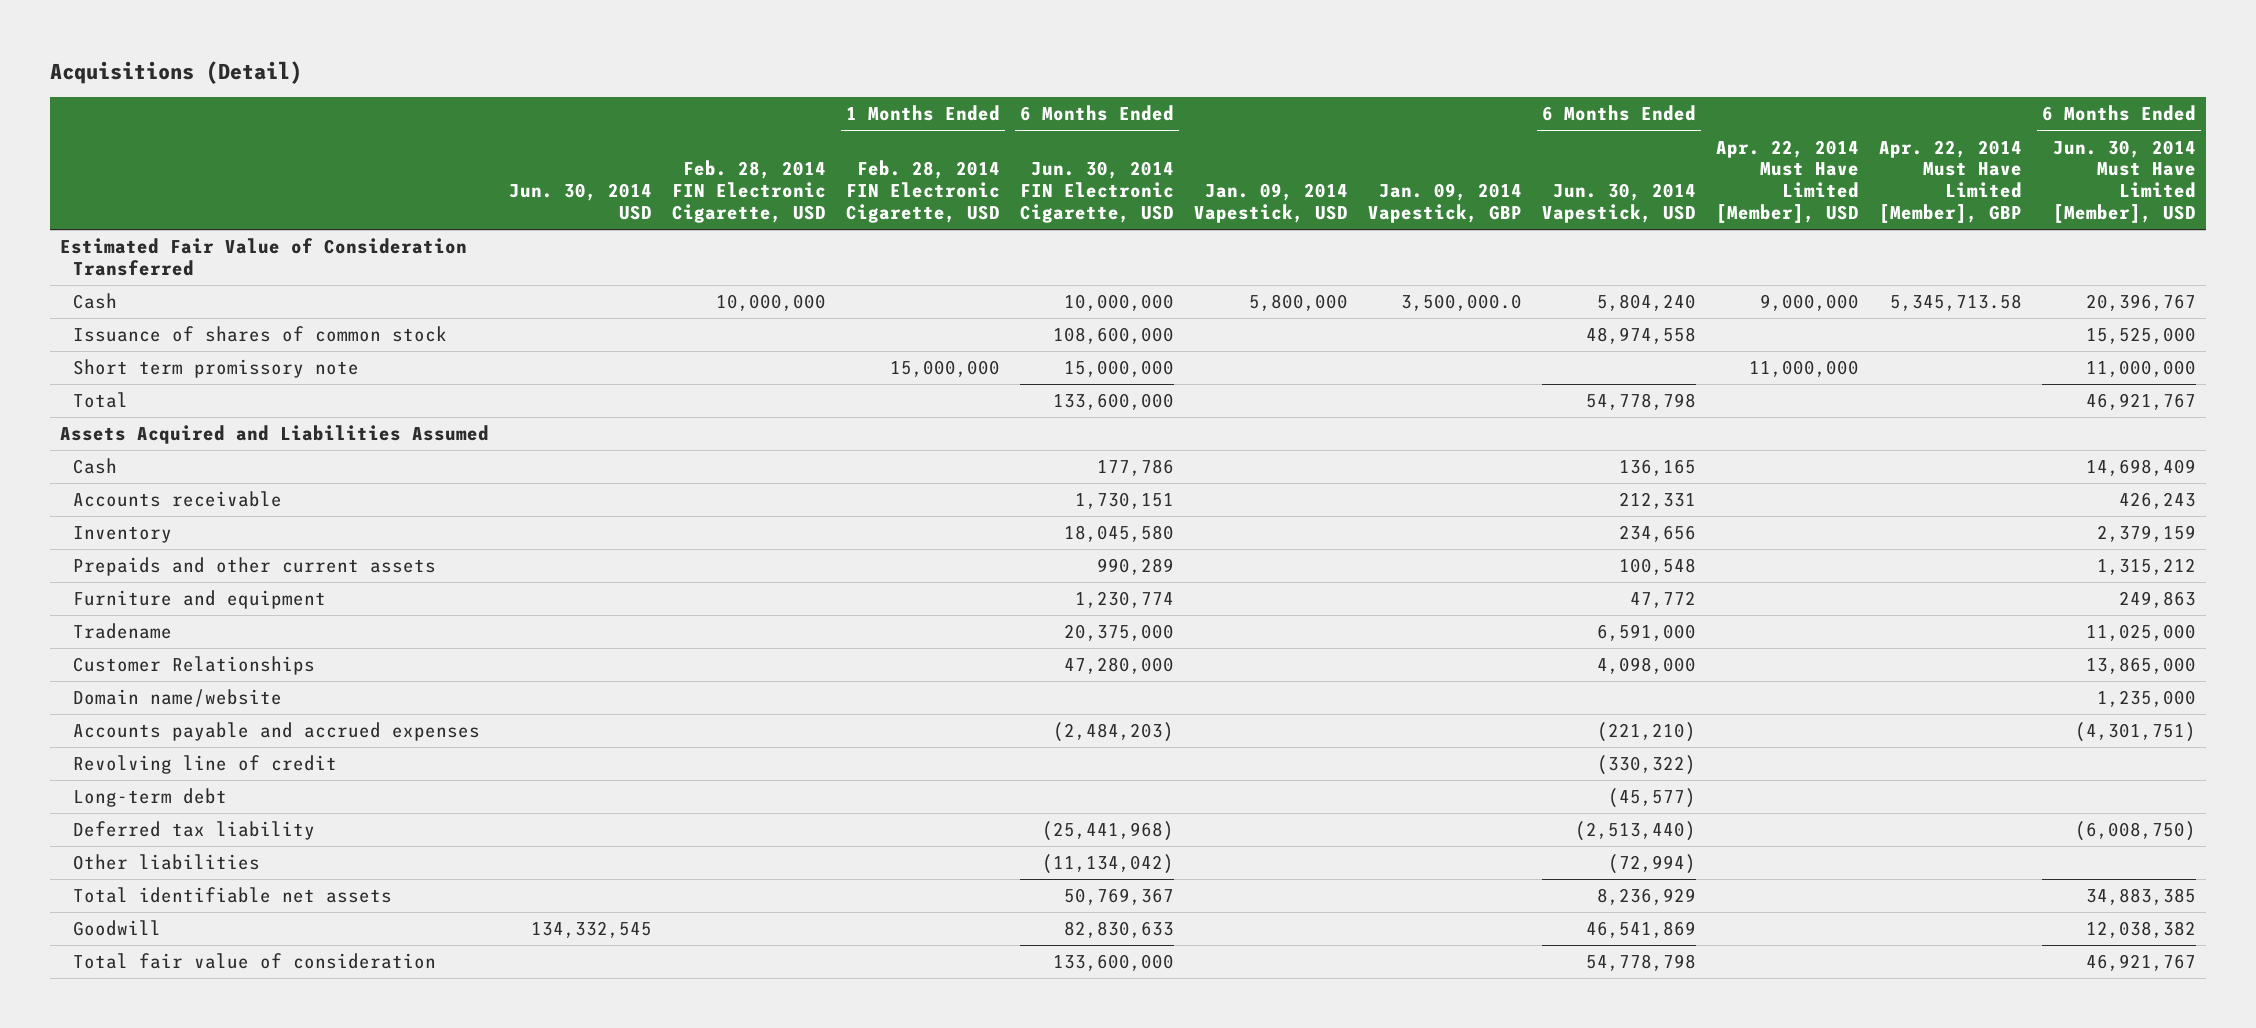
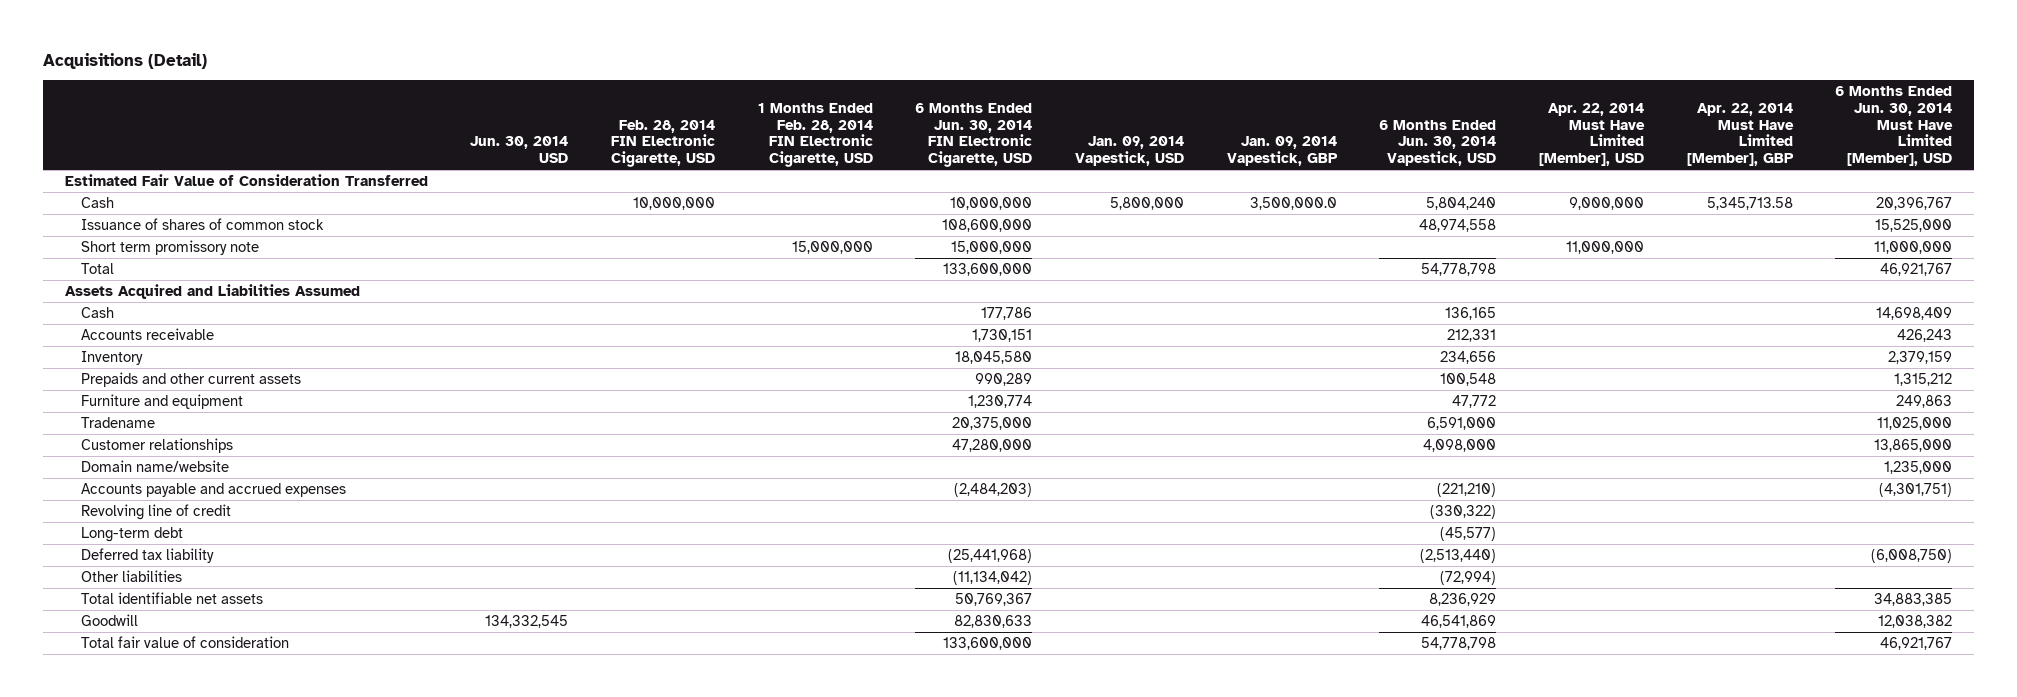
[73,656,316,676] Customer Relationships -> [80,437,233,453] Customer relationships

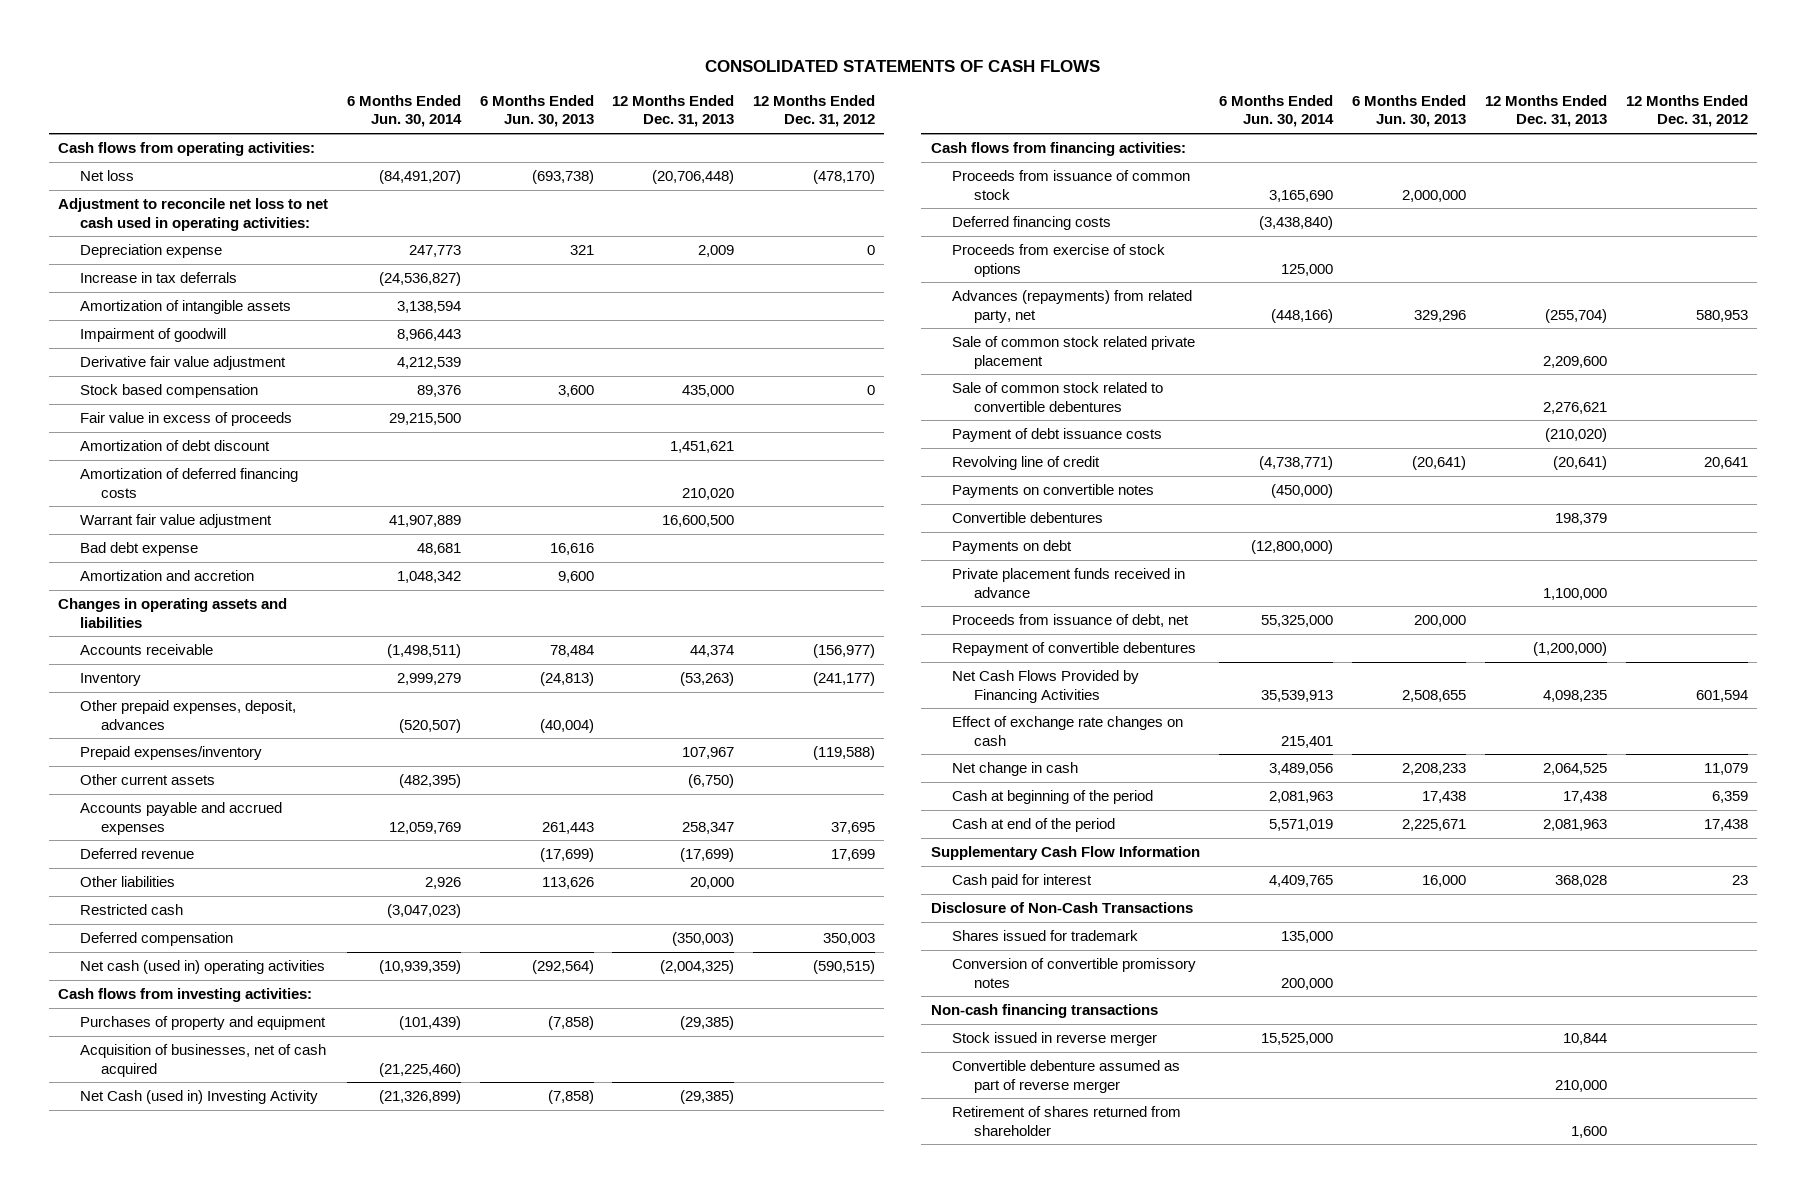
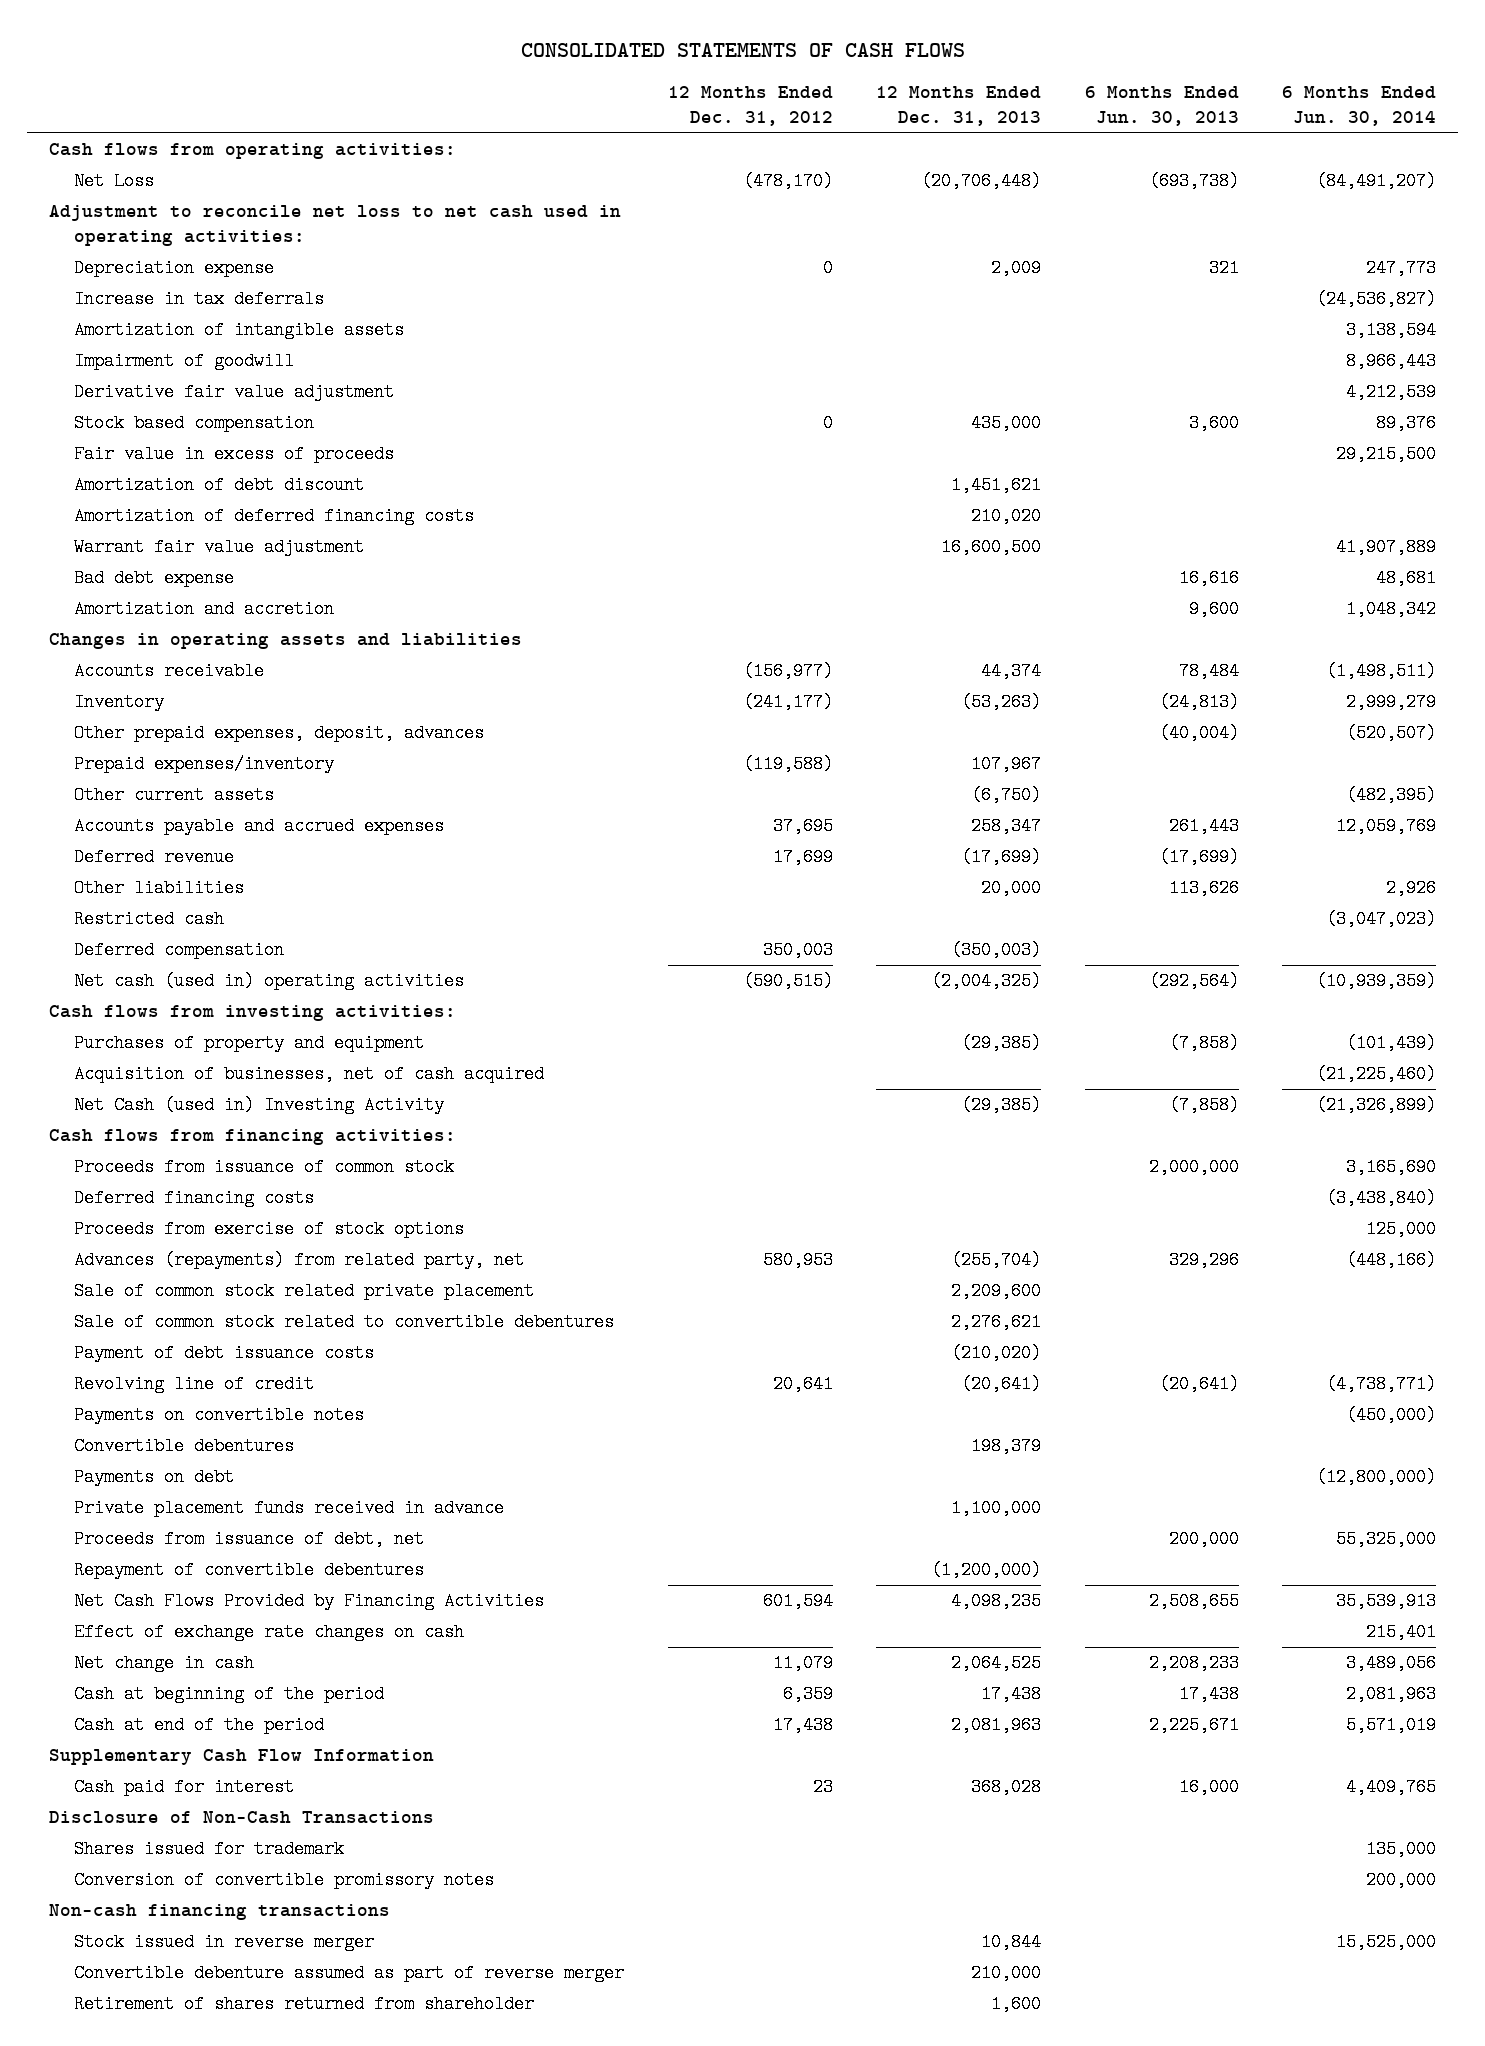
[79,169,134,181] Net loss -> [74,172,155,191] Net Loss

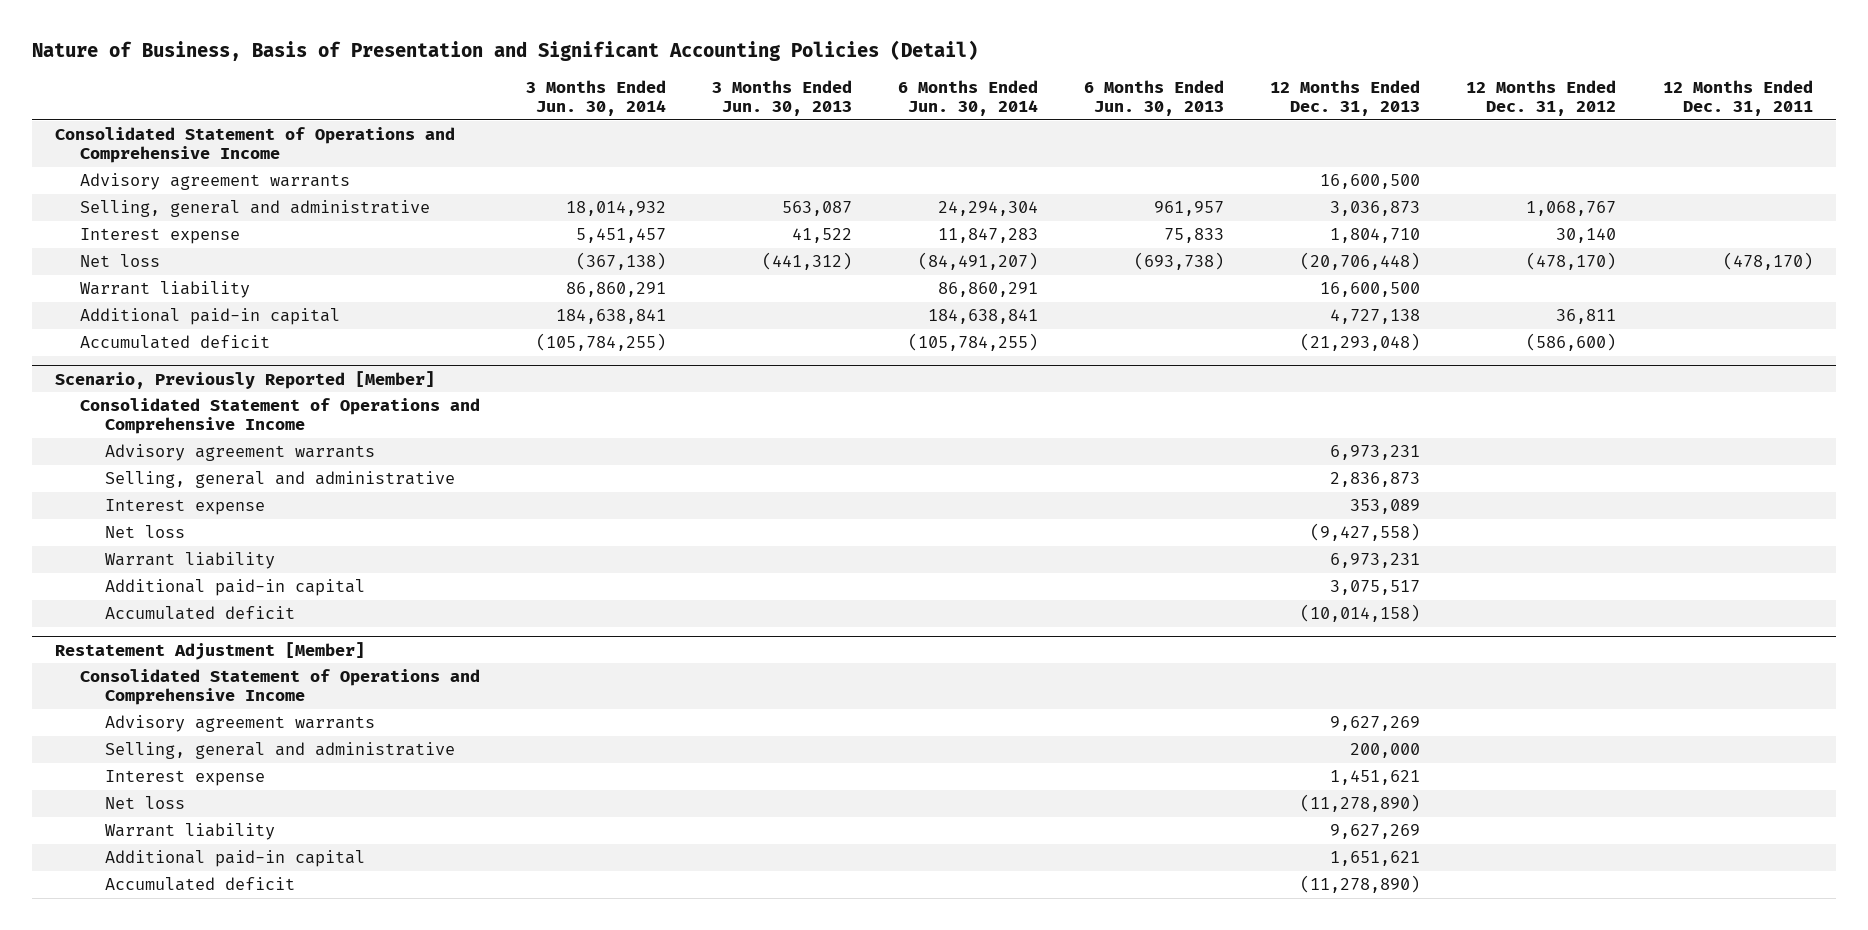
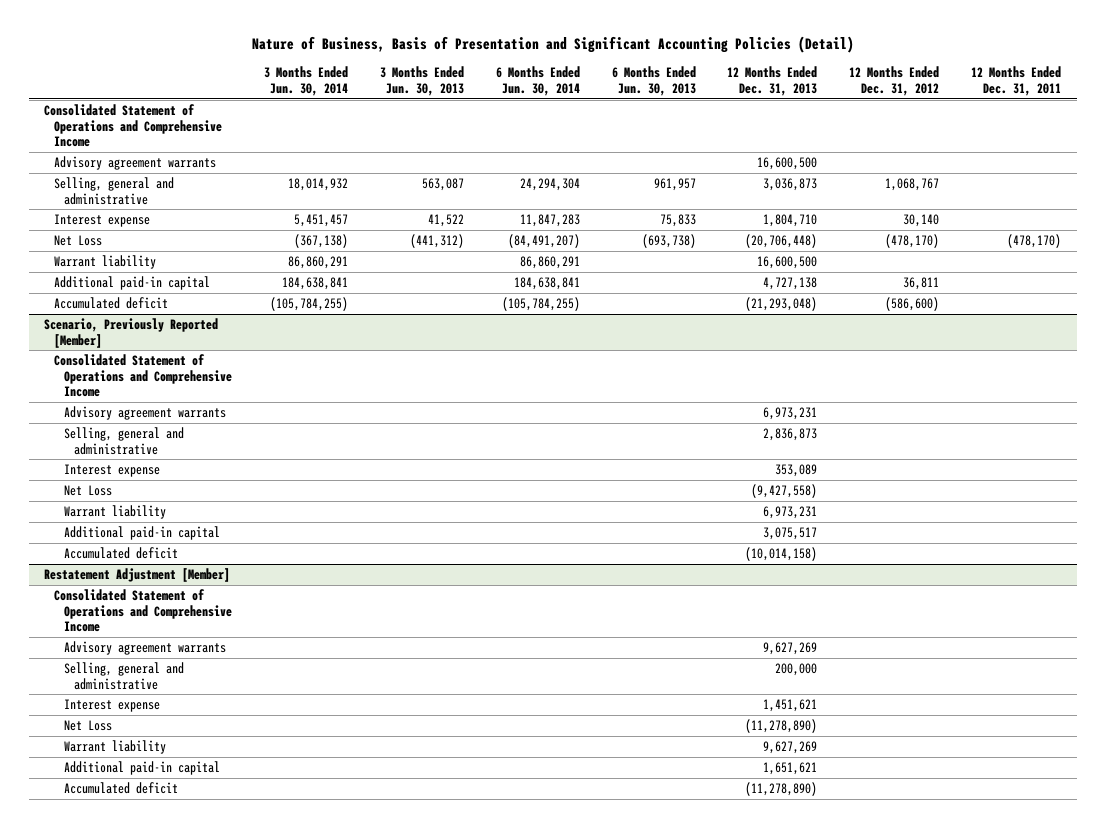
[80,254,161,268] Net loss -> [54,235,103,247] Net Loss
[105,525,186,539] Net loss -> [64,485,113,497] Net Loss
[105,796,186,810] Net loss -> [64,720,113,732] Net Loss

